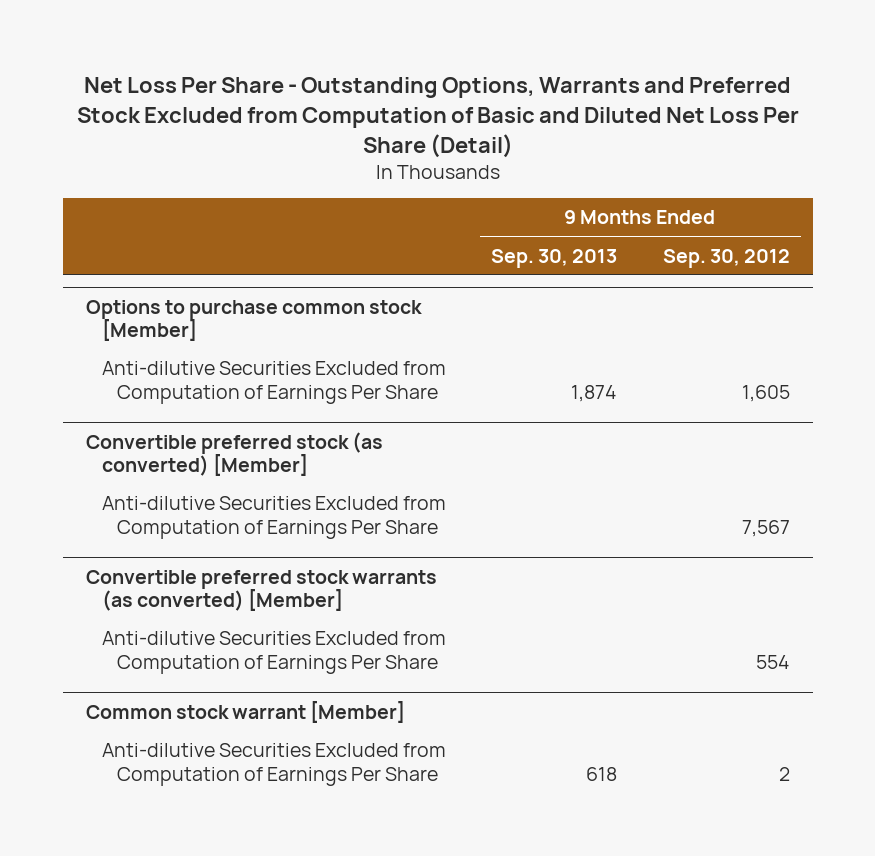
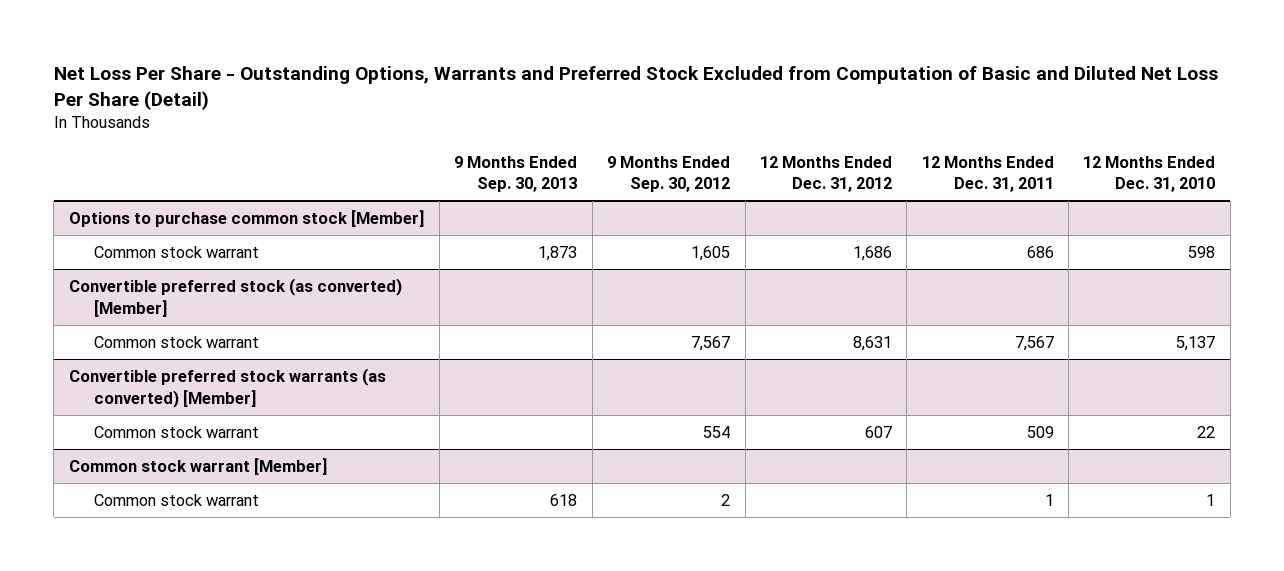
none -> [759,155,892,193] 12 Months Ended Dec. 31, 2012
none -> [921,155,1054,193] 12 Months Ended Dec. 31, 2011
none -> [1083,155,1216,193] 12 Months Ended Dec. 31, 2010
[101,361,446,404] Anti-dilutive Securities Excluded from Computation of Earnings Per Share -> none
none -> [94,245,260,258] Common stock warrant
[101,496,446,539] Anti-dilutive Securities Excluded from Computation of Earnings Per Share -> [94,335,260,348] Common stock warrant
[101,631,446,674] Anti-dilutive Securities Excluded from Computation of Earnings Per Share -> [94,425,260,438] Common stock warrant
[101,743,446,786] Anti-dilutive Securities Excluded from Computation of Earnings Per Share -> [94,493,260,506] Common stock warrant

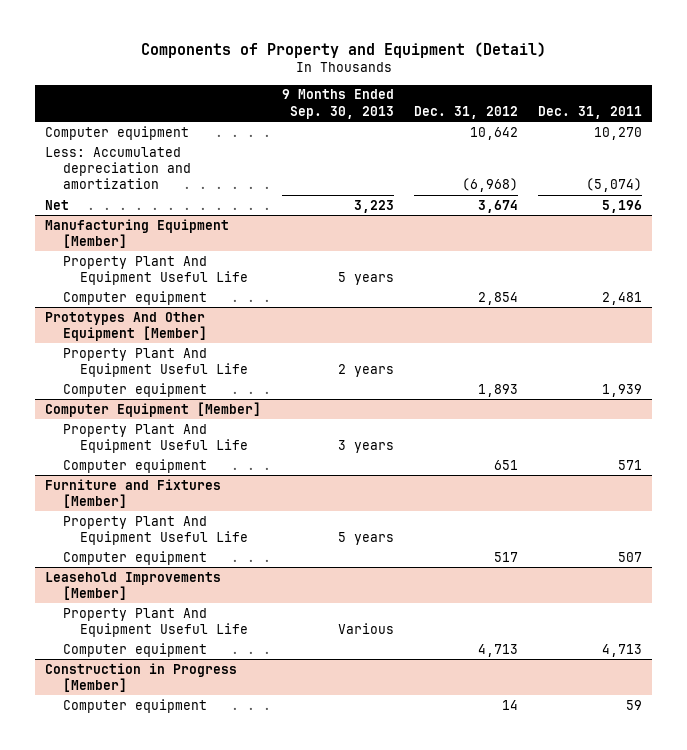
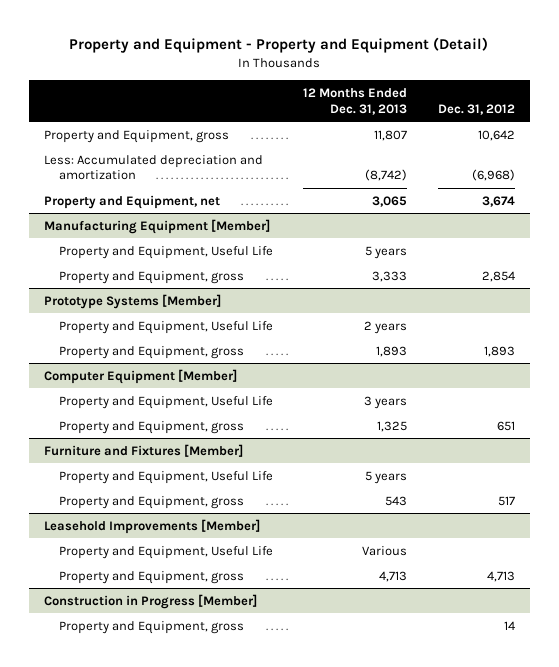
[140,42,546,59] Components of Property and Equipment (Detail) -> [69,37,489,54] Property and Equipment - Property and Equipment (Detail)
[281,89,394,119] 9 Months Ended Sep. 30, 2013 -> none
[537,105,642,119] Dec. 31, 2011 -> none
none -> [303,87,408,115] 12 Months Ended Dec. 31, 2013
[45,125,190,140] Computer equipment -> [43,129,229,143] Property and Equipment, gross
[45,199,70,210] Net -> [43,194,220,209] Property and Equipment, net
[45,311,207,342] Prototypes And Other Equipment [Member] -> none
[62,255,248,286] Property Plant And Equipment Useful Life -> [59,245,274,259] Property and Equipment, Useful Life
[62,290,207,305] Computer equipment -> [59,270,245,284] Property and Equipment, gross
none -> [43,293,221,309] Prototype Systems [Member]
[62,347,248,378] Property Plant And Equipment Useful Life -> [59,320,274,334] Property and Equipment, Useful Life
[62,382,207,397] Computer equipment -> [59,345,245,359] Property and Equipment, gross
[62,423,248,454] Property Plant And Equipment Useful Life -> [59,395,274,409] Property and Equipment, Useful Life
[62,458,207,473] Computer equipment -> [59,420,245,434] Property and Equipment, gross
[62,515,248,546] Property Plant And Equipment Useful Life -> [59,470,274,484] Property and Equipment, Useful Life
[62,550,207,565] Computer equipment -> [59,495,245,509] Property and Equipment, gross
[62,607,248,638] Property Plant And Equipment Useful Life -> [59,545,274,559] Property and Equipment, Useful Life
[62,642,207,657] Computer equipment -> [59,570,245,584] Property and Equipment, gross
[62,698,207,713] Computer equipment -> [59,620,245,634] Property and Equipment, gross

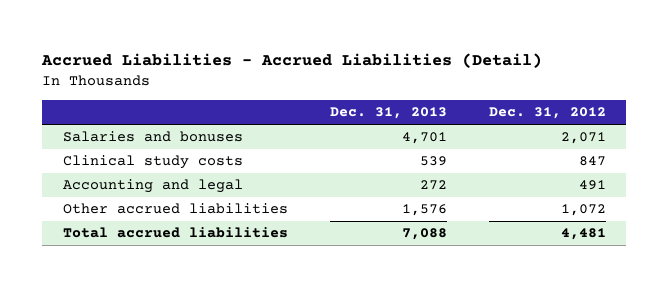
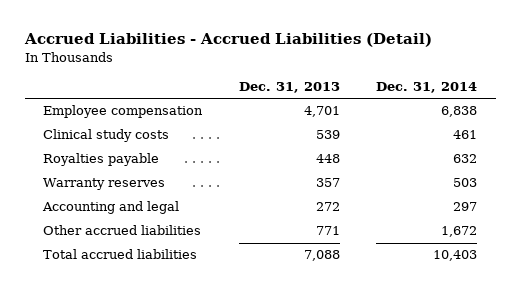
[488,107,606,120] Dec. 31, 2012 -> none
none -> [376,81,478,93] Dec. 31, 2014
[62,131,243,143] Salaries and bonuses -> [42,105,203,119] Employee compensation
none -> [42,153,159,167] Royalties payable
none -> [42,178,165,191] Warranty reserves
[401,204,447,217] 1,576 -> [315,226,340,236] 771

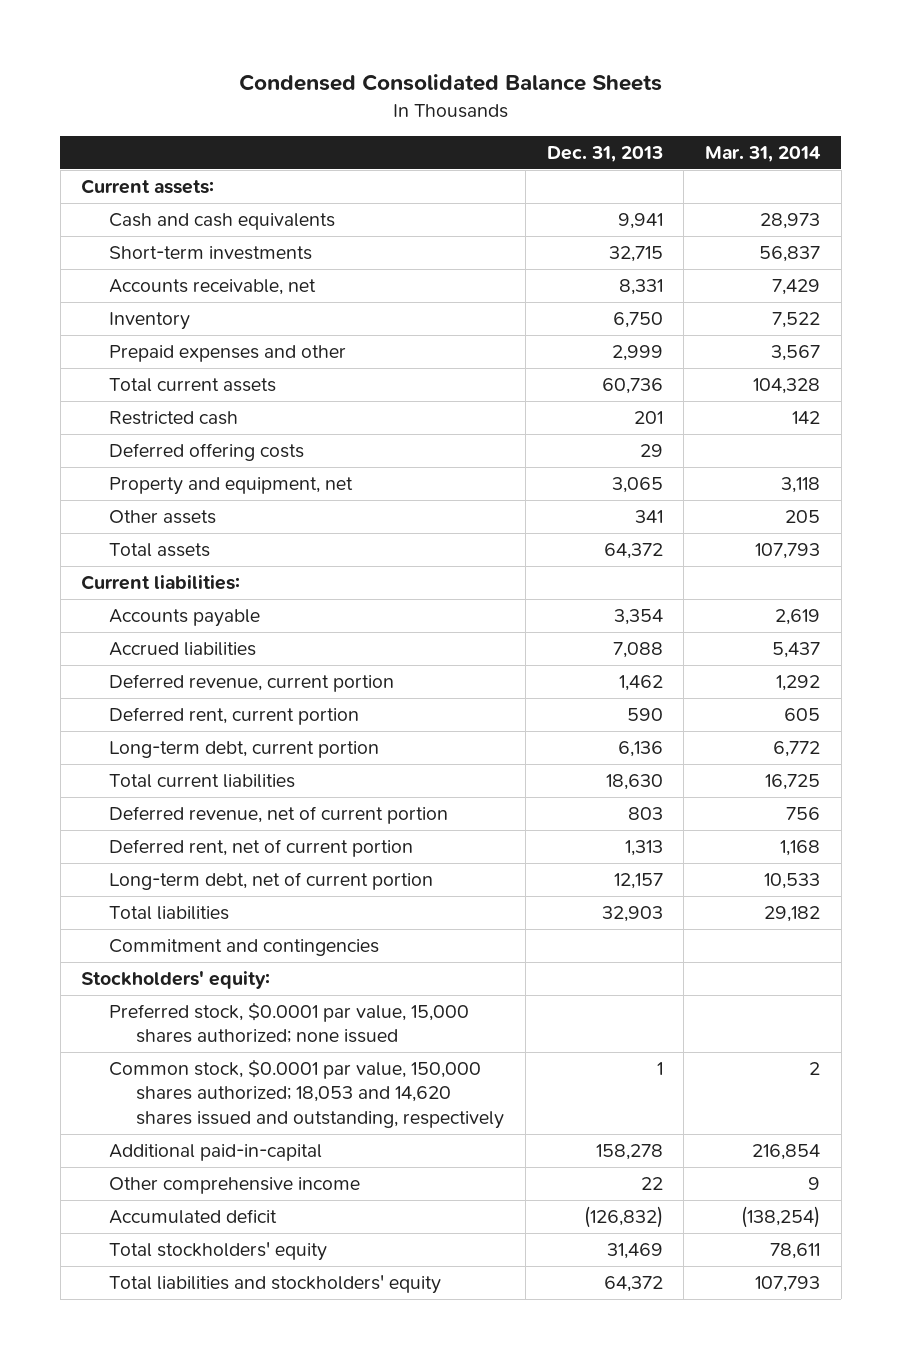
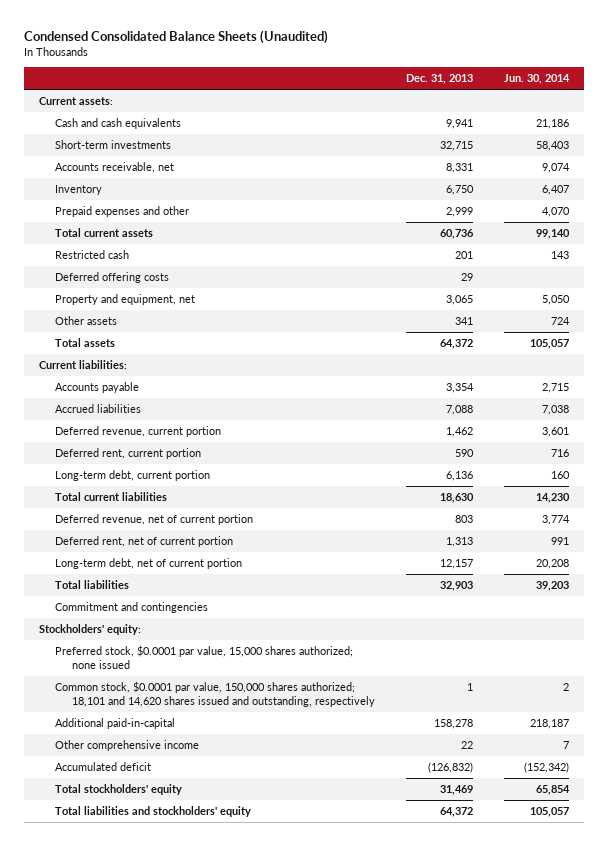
[238,74,662,92] Condensed Consolidated Balance Sheets -> [23,30,328,45] Condensed Consolidated Balance Sheets (Unaudited)
[705,145,822,162] Mar. 31, 2014 -> none
none -> [503,74,570,85] Jun. 30, 2014
[108,1058,505,1129] Common stock, $0.0001 par value, 150,000 shares authorized; 18,053 and 14,620 shares issued and outstanding, respectively -> [55,681,375,708] Common stock, $0.0001 par value, 150,000 shares authorized; 18,101 and 14,620 shares issued and outstanding, respectively

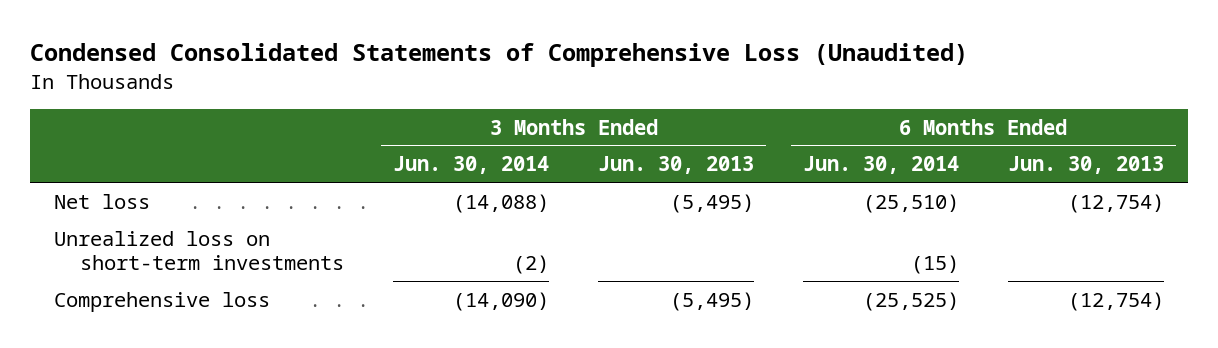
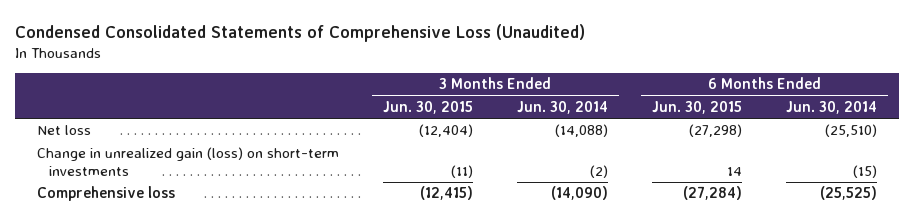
[598,156,755,175] Jun. 30, 2013 -> none
[1007,156,1164,175] Jun. 30, 2013 -> none
none -> [382,100,473,114] Jun. 30, 2015
none -> [651,100,742,114] Jun. 30, 2015
[54,230,345,270] Unrealized loss on short-term investments -> [36,147,339,176] Change in unrealized gain (loss) on short-term investments

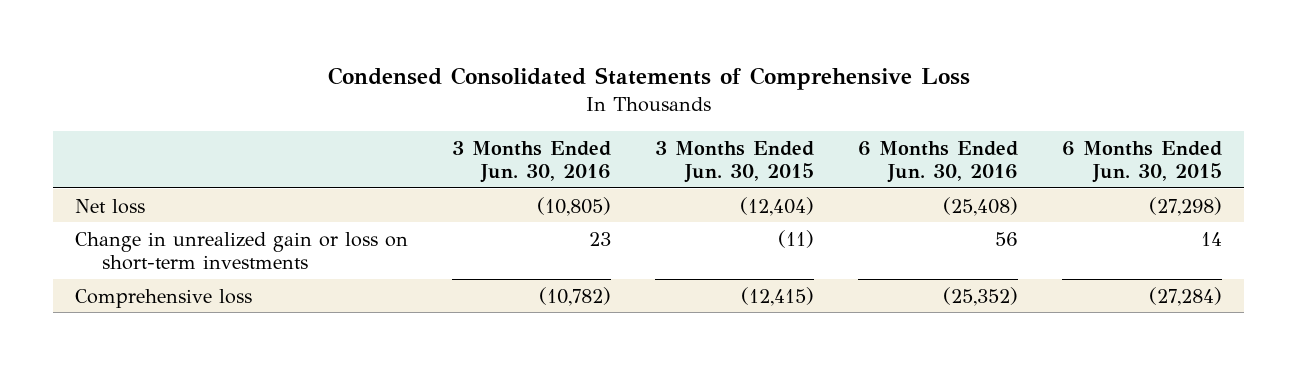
[14,23,585,42] Condensed Consolidated Statements of Comprehensive Loss (Unaudited) -> [327,67,970,91] Condensed Consolidated Statements of Comprehensive Loss
[516,100,608,114] Jun. 30, 2014 -> none
[786,100,878,114] Jun. 30, 2014 -> none
none -> [452,140,612,184] 3 Months Ended Jun. 30, 2016
none -> [857,140,1018,184] 6 Months Ended Jun. 30, 2016
[36,147,339,176] Change in unrealized gain (loss) on short-term investments -> [75,231,409,270] Change in unrealized gain or loss on short-term investments

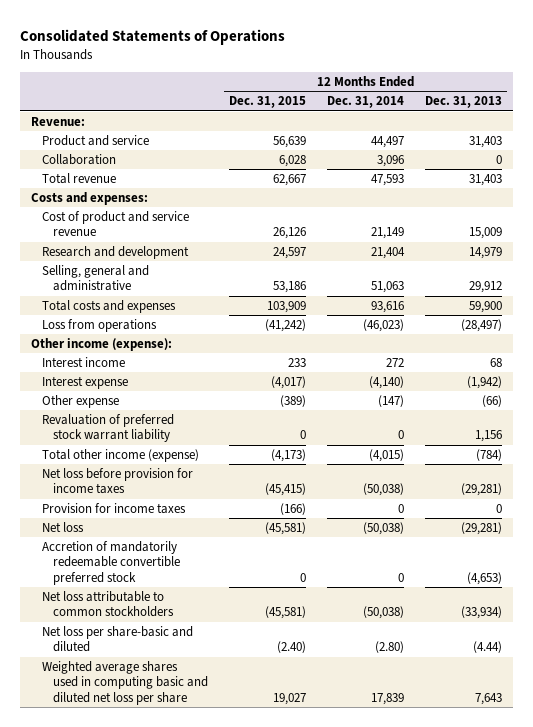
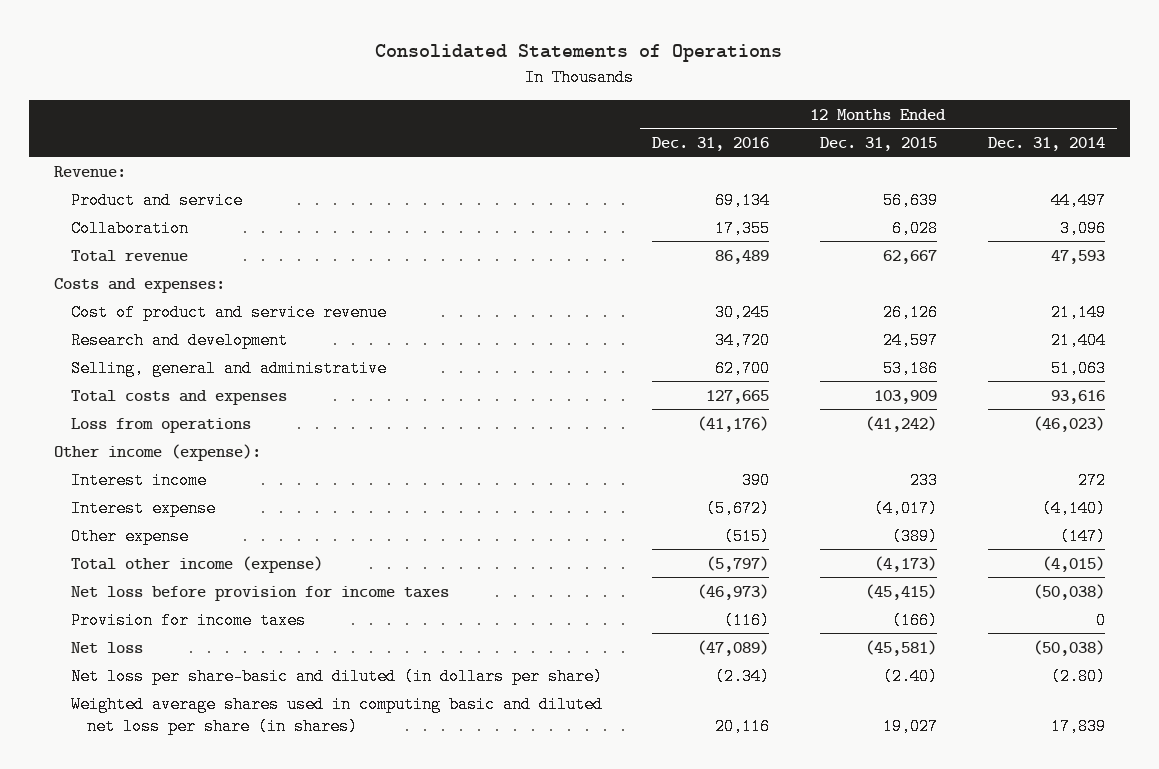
[425,96,503,109] Dec. 31, 2013 -> none
none -> [652,136,770,151] Dec. 31, 2016
[41,414,174,443] Revaluation of preferred stock warrant liability -> none
[41,541,180,585] Accretion of mandatorily redeemable convertible preferred stock -> none
[41,591,174,618] Net loss attributable to common stockholders -> none
[41,626,193,653] Net loss per share-basic and diluted -> [70,667,603,685] Net loss per share-basic and diluted (in dollars per share)
[41,661,208,705] Weighted average shares used in computing basic and diluted net loss per share -> [70,695,603,736] Weighted average shares used in computing basic and diluted net loss per share (in shares)

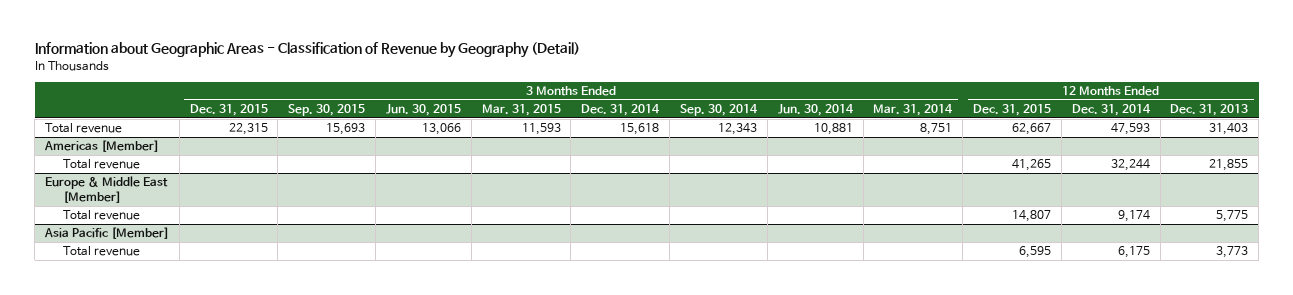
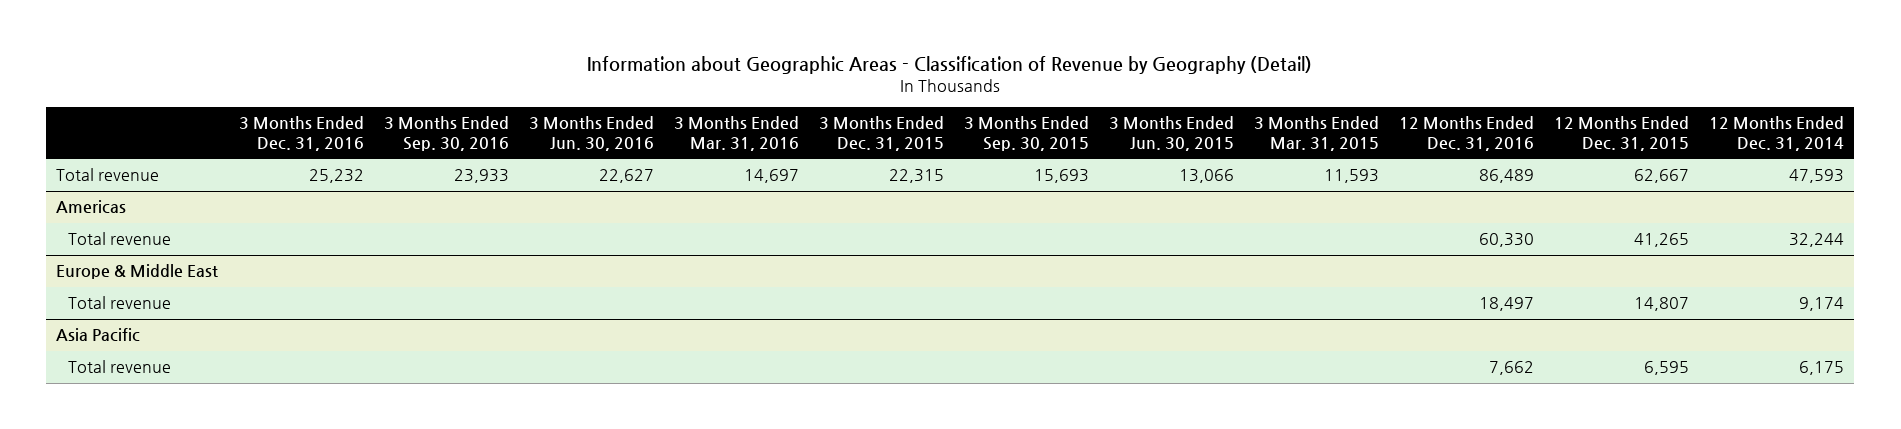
[581,103,661,116] Dec. 31, 2014 -> none
[679,103,758,116] Sep. 30, 2014 -> none
[777,103,854,116] Jun. 30, 2014 -> none
[873,103,954,116] Mar. 31, 2014 -> none
[1170,103,1249,116] Dec. 31, 2013 -> none
none -> [238,116,364,151] 3 Months Ended Dec. 31, 2016
none -> [383,116,509,151] 3 Months Ended Sep. 30, 2016
none -> [528,116,654,151] 3 Months Ended Jun. 30, 2016
none -> [673,116,799,151] 3 Months Ended Mar. 31, 2016
none -> [1399,116,1535,151] 12 Months Ended Dec. 31, 2016
[43,140,159,153] Americas [Member] -> [56,200,127,215] Americas
[44,176,168,204] Europe & Middle East [Member] -> [56,264,219,280] Europe & Middle East
[43,227,169,240] Asia Pacific [Member] -> [56,328,141,343] Asia Pacific

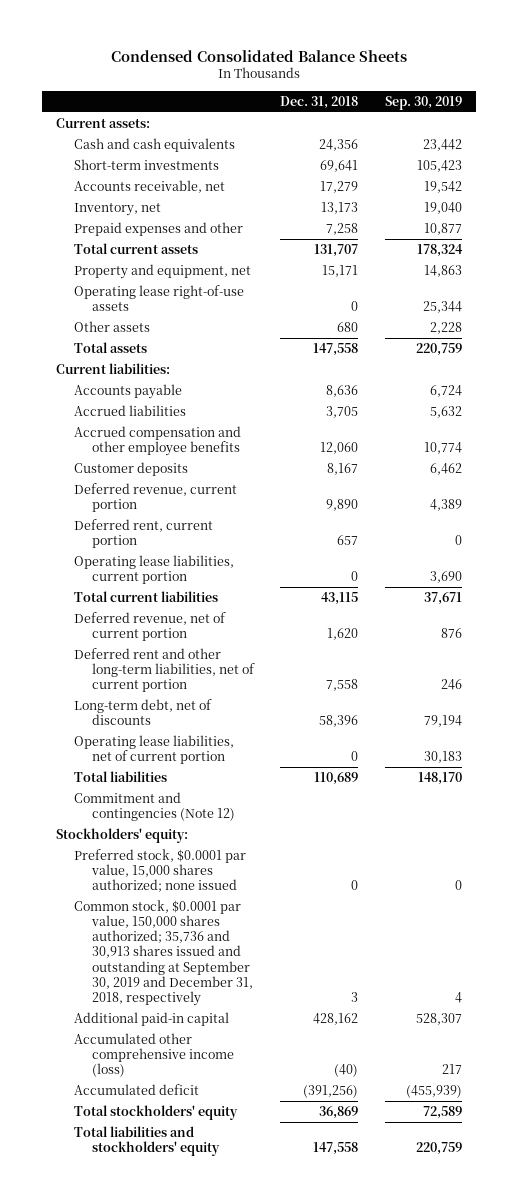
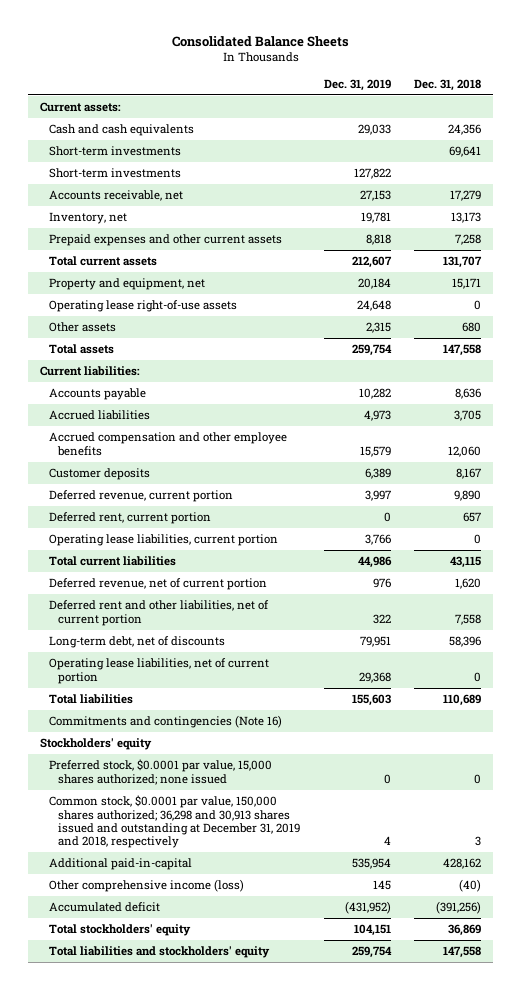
[110,49,407,62] Condensed Consolidated Balance Sheets -> [171,35,349,47] Consolidated Balance Sheets
[385,95,463,110] Sep. 30, 2019 -> none
none -> [323,78,391,91] Dec. 31, 2019
none -> [49,168,182,179] Short-term investments
[73,221,243,236] Prepaid expenses and other -> [49,234,283,247] Prepaid expenses and other current assets
[73,647,255,693] Deferred rent and other long-term liabilities, net of current portion -> [49,600,270,626] Deferred rent and other liabilities, net of current portion
[73,791,235,822] Commitment and contingencies (Note 12) -> [49,715,283,729] Commitments and contingencies (Note 16)
[55,827,188,843] Stockholders' equity: -> [40,738,153,751] Stockholders' equity
[73,899,253,1006] Common stock, $0.0001 par value, 150,000 shares authorized; 35,736 and 30,913 shares issued and outstanding at September 30, 2019 and December 31, 2018, respectively -> [49,795,301,849] Common stock, $0.0001 par value, 150,000 shares authorized; 36,298 and 30,913 shares issued and outstanding at December 31, 2019 and 2018, respectively
[73,1011,229,1026] Additional paid-in capital -> [49,858,193,871] Additional paid-in-capital
[73,1032,234,1078] Accumulated other comprehensive income (loss) -> [49,879,245,893] Other comprehensive income (loss)

